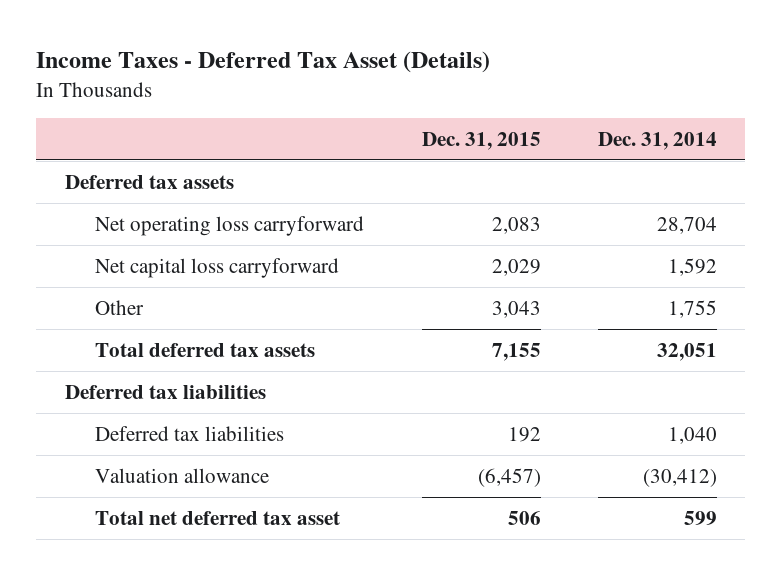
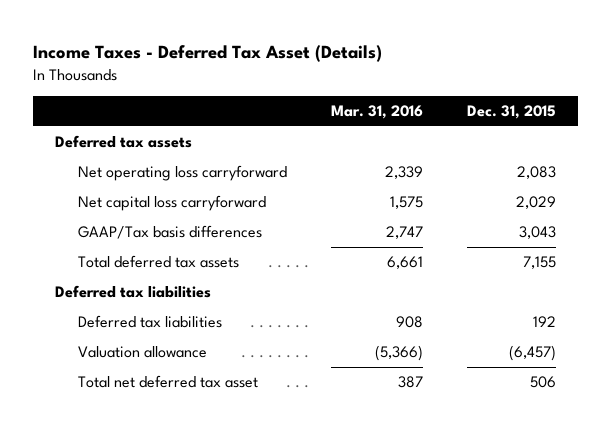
[597,131,717,150] Dec. 31, 2014 -> none
none -> [330,104,423,119] Mar. 31, 2016
[95,300,145,316] Other -> [77,225,262,240] GAAP/Tax basis differences

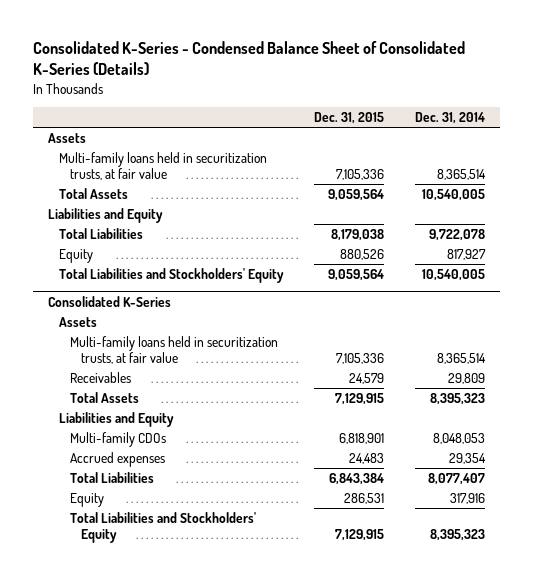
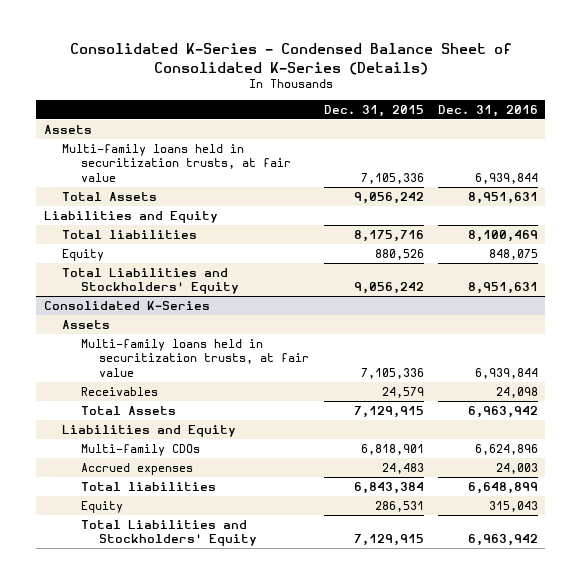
[414,112,485,125] Dec. 31, 2014 -> none
none -> [438,104,539,117] Dec. 31, 2016
[327,188,384,201] 9,059,564 -> [353,191,424,204] 9,056,242
[59,227,144,239] Total Liabilities -> [62,229,198,239] Total liabilities
[330,228,384,241] 8,179,038 -> [353,229,424,242] 8,175,716
[327,268,384,281] 9,059,564 -> [353,282,424,295] 9,056,242
[69,471,154,483] Total Liabilities -> [80,481,216,491] Total liabilities

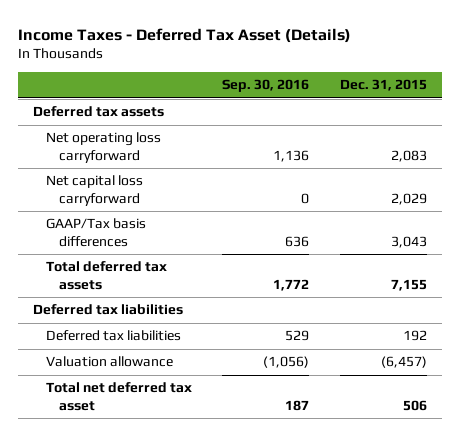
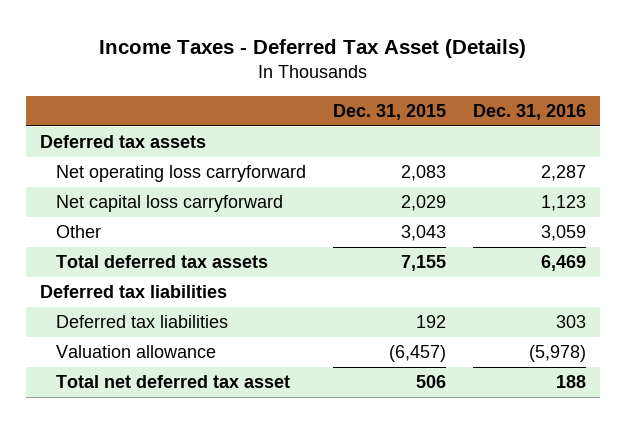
[222,79,310,93] Sep. 30, 2016 -> none
none -> [473,103,587,120] Dec. 31, 2016
[46,218,147,247] GAAP/Tax basis differences -> [55,225,101,239] Other

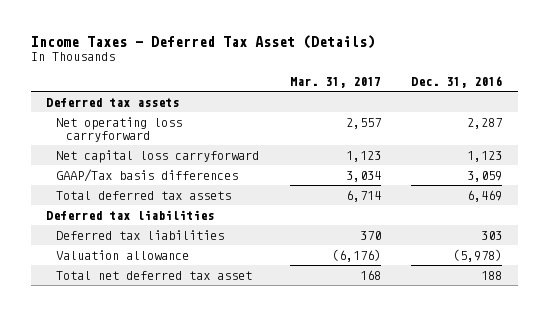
[333,103,447,120] Dec. 31, 2015 -> none
none -> [289,77,381,89] Mar. 31, 2017
[55,225,101,239] Other -> [56,168,239,182] GAAP/Tax basis differences

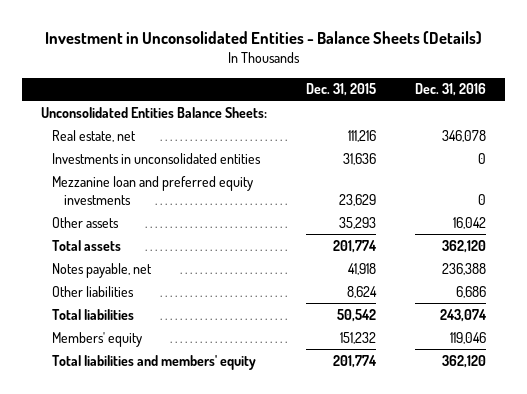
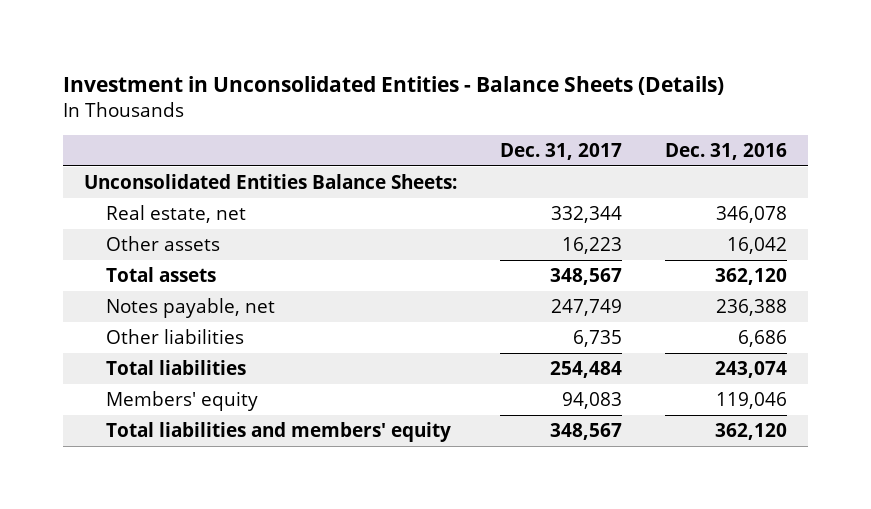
[306,83,377,97] Dec. 31, 2015 -> none
none -> [499,143,622,161] Dec. 31, 2017
[52,152,262,164] Investments in unconsolidated entities -> none
[52,175,254,205] Mezzanine loan and preferred equity investments -> none

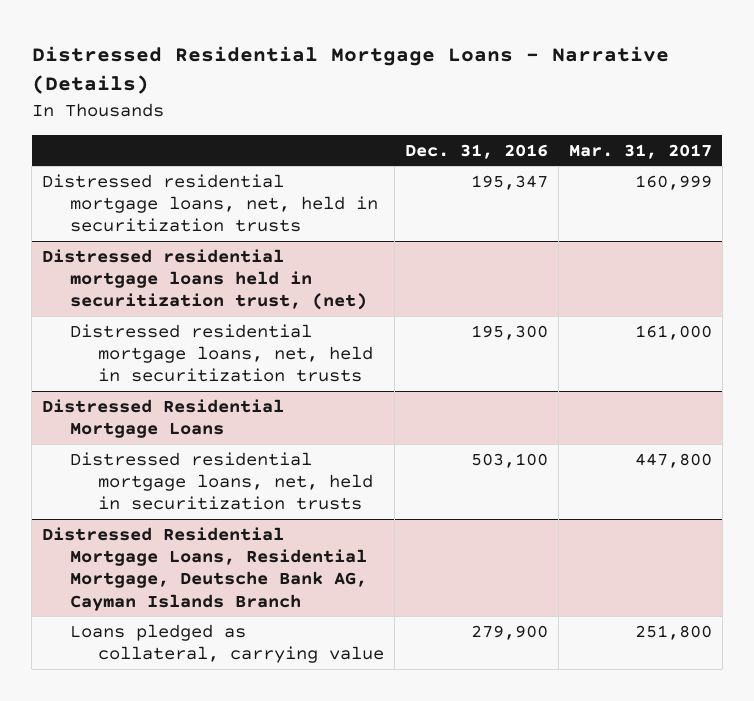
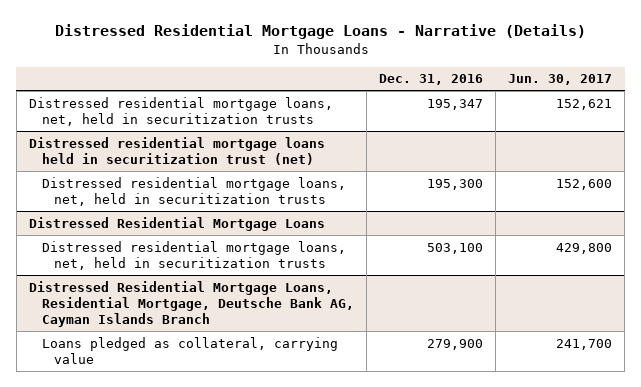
[568,143,712,159] Mar. 31, 2017 -> none
none -> [508,74,613,86] Jun. 30, 2017
[42,248,367,311] Distressed residential mortgage loans held in securitization trust, (net) -> [28,136,325,165] Distressed residential mortgage loans held in securitization trust (net)

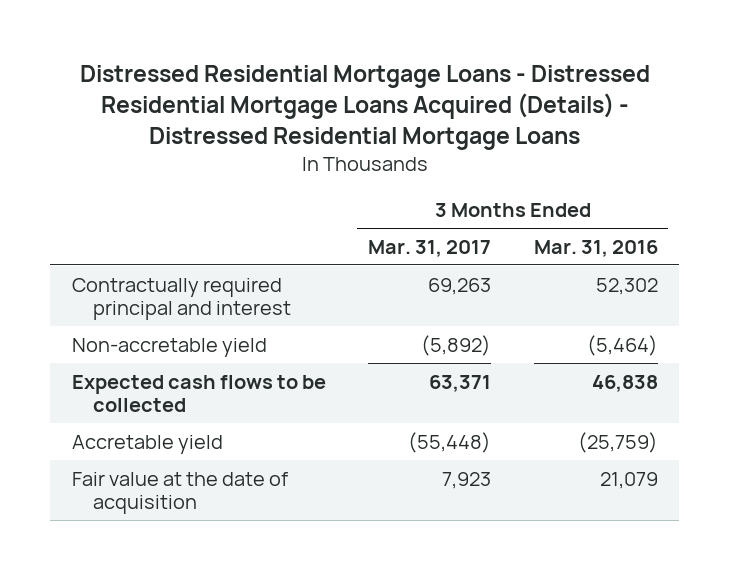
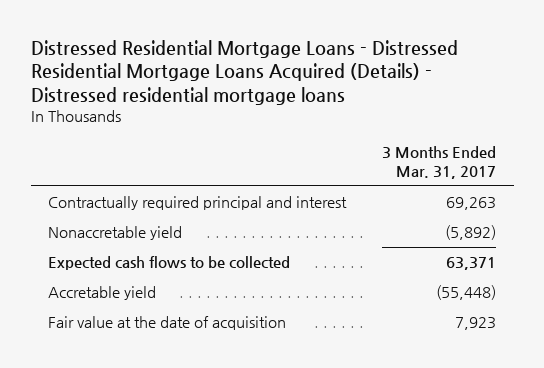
[79,64,650,151] Distressed Residential Mortgage Loans - Distressed Residential Mortgage Loans Acquired (Details) - Distressed Residential Mortgage Loans -> [30,40,458,105] Distressed Residential Mortgage Loans - Distressed Residential Mortgage Loans Acquired (Details) - Distressed residential mortgage loans
[533,239,658,257] Mar. 31, 2016 -> none
[71,337,267,357] Non-accretable yield -> [48,226,183,241] Nonaccretable yield

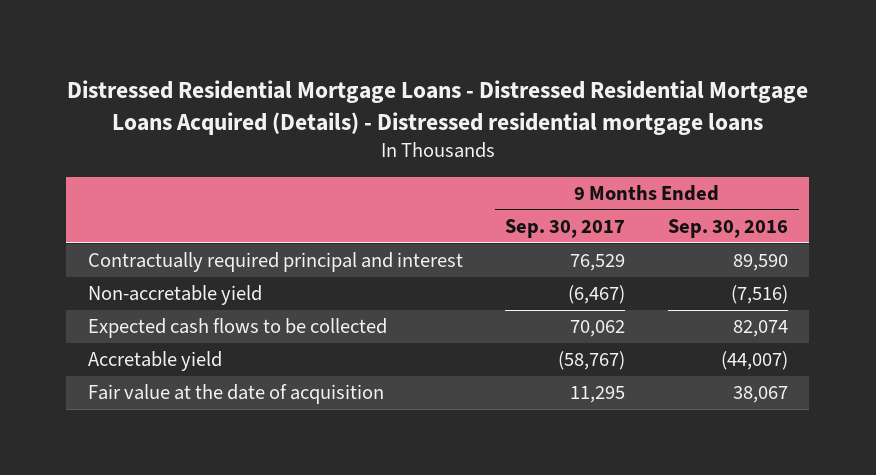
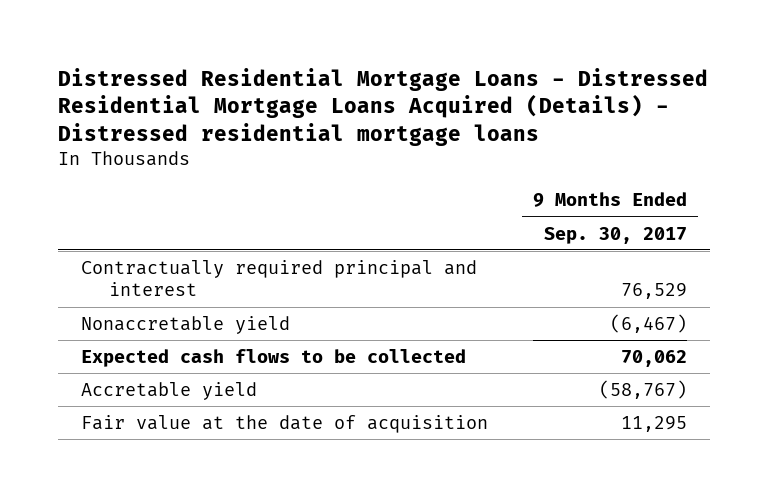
[668,218,789,238] Sep. 30, 2016 -> none
[87,285,262,306] Non-accretable yield -> [80,315,290,334] Nonaccretable yield

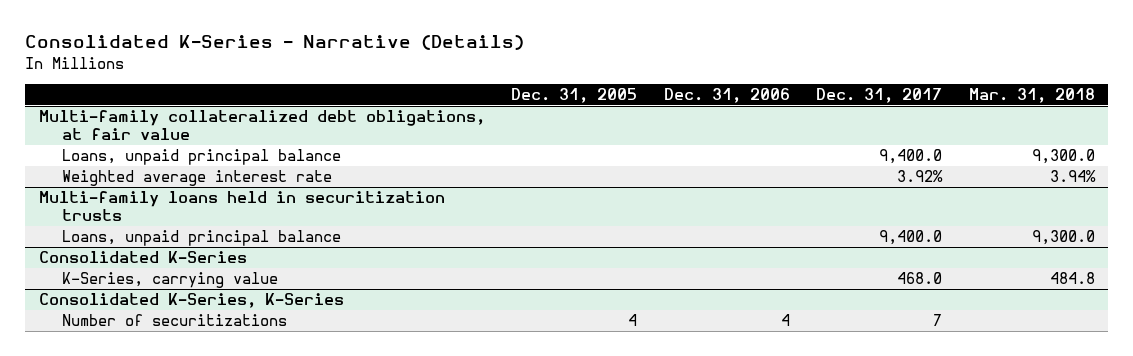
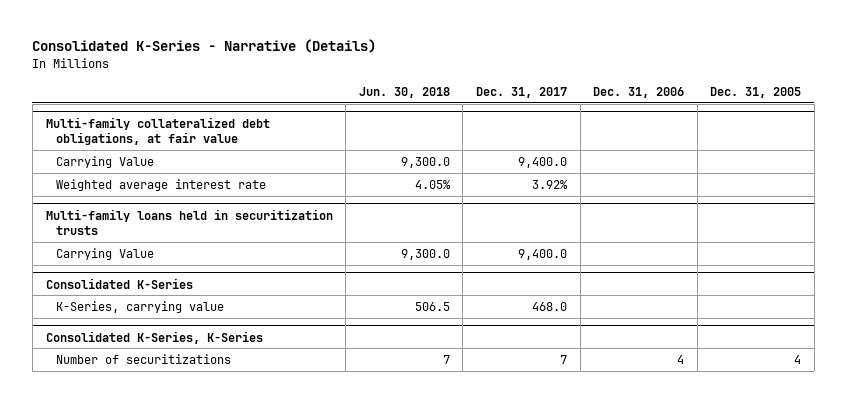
[968,88,1095,104] Mar. 31, 2018 -> none
none -> [358,86,450,98] Jun. 30, 2018
[62,149,342,166] Loans, unpaid principal balance -> [56,155,155,168] Carrying Value
[62,230,342,247] Loans, unpaid principal balance -> [56,247,155,260] Carrying Value

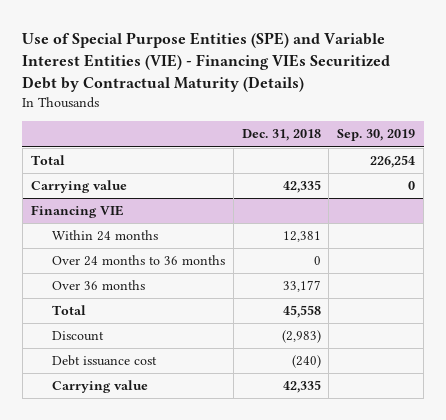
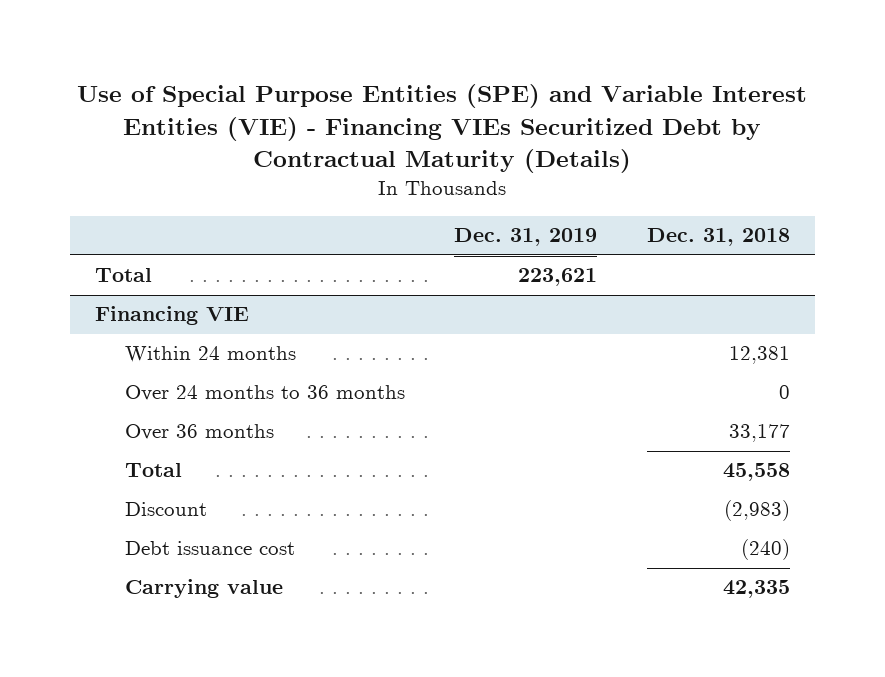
[337,129,416,142] Sep. 30, 2019 -> none
none -> [454,228,598,247] Dec. 31, 2019
[30,180,127,194] Carrying value -> none

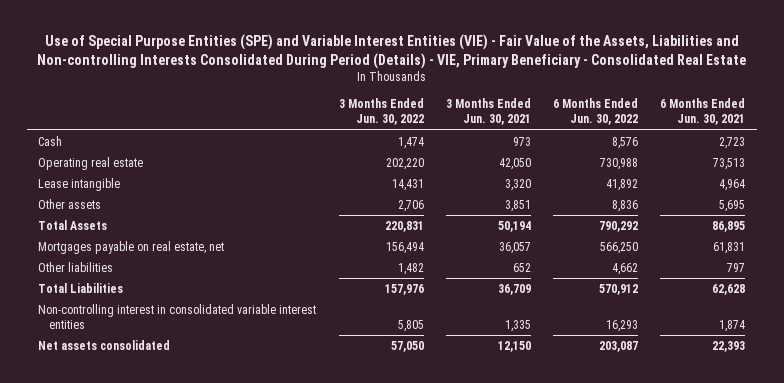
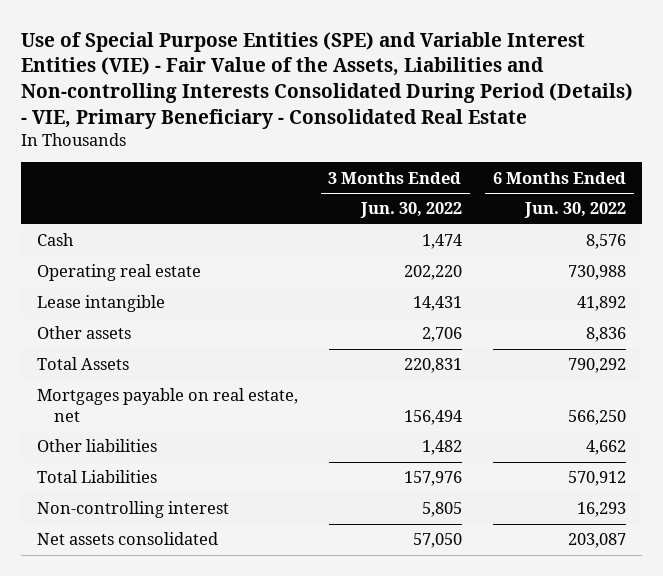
[445,98,531,126] 3 Months Ended Jun. 30, 2021 -> none
[660,98,746,126] 6 Months Ended Jun. 30, 2021 -> none
[38,303,317,329] Non-controlling interest in consolidated variable interest entities -> [36,501,229,519] Non-controlling interest

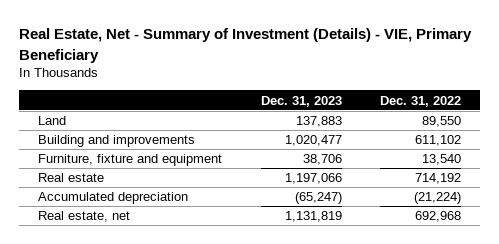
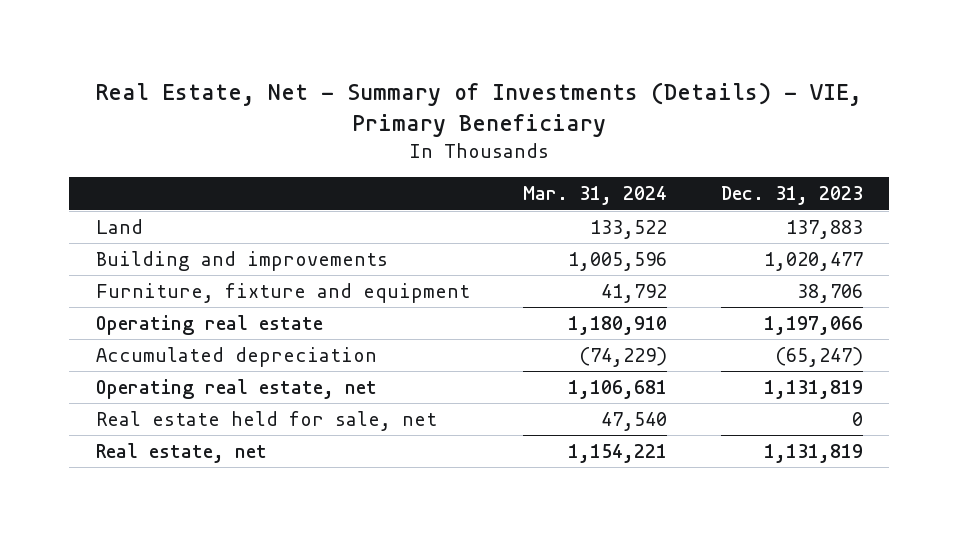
[18,28,472,63] Real Estate, Net - Summary of Investment (Details) - VIE, Primary Beneficiary -> [95,81,863,137] Real Estate, Net - Summary of Investments (Details) - VIE, Primary Beneficiary
[380,95,462,107] Dec. 31, 2022 -> none
none -> [523,186,668,206] Mar. 31, 2024
[38,173,105,183] Real estate -> [95,314,323,335] Operating real estate
none -> [95,378,377,399] Operating real estate, net
none -> [95,410,437,431] Real estate held for sale, net

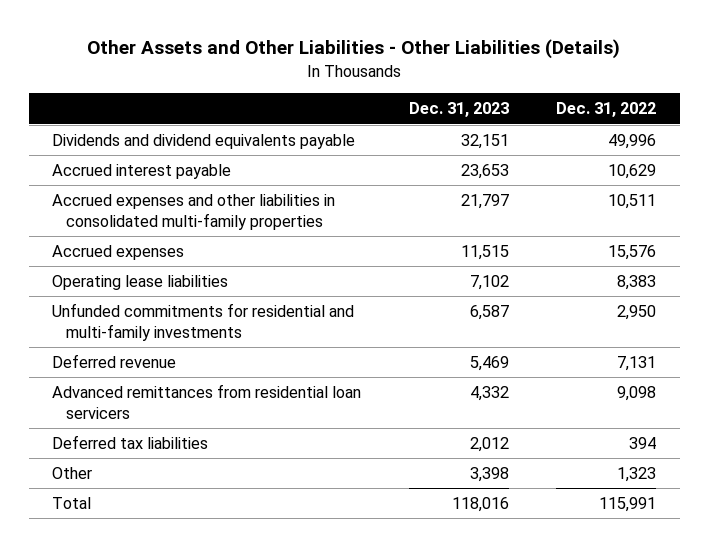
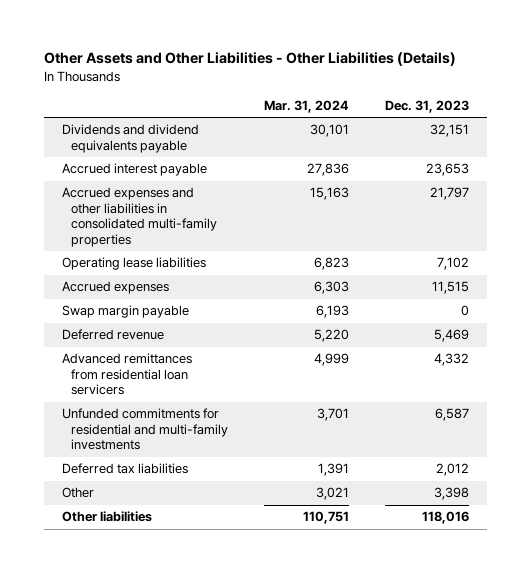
[555,102,656,118] Dec. 31, 2022 -> none
none -> [264,99,350,113] Mar. 31, 2024
[52,245,185,261] Accrued expenses -> [61,281,169,295] Accrued expenses
none -> [61,305,189,319] Swap margin payable
[52,303,355,341] Unfunded commitments for residential and multi-family investments -> [61,408,229,451] Unfunded commitments for residential and multi-family investments
[52,497,92,510] Total -> [61,511,152,523] Other liabilities

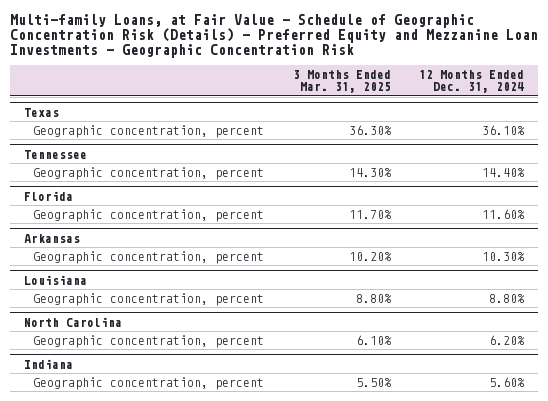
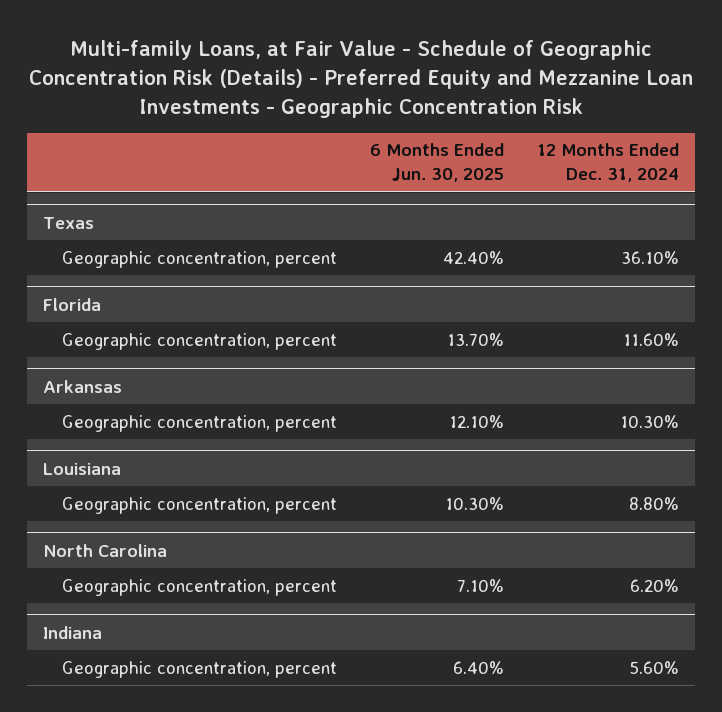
[292,70,391,93] 3 Months Ended Mar. 31, 2025 -> none
none -> [369,143,504,183] 6 Months Ended Jun. 30, 2025
[23,149,87,159] Tennessee -> none
[33,166,265,180] Geographic concentration, percent -> none

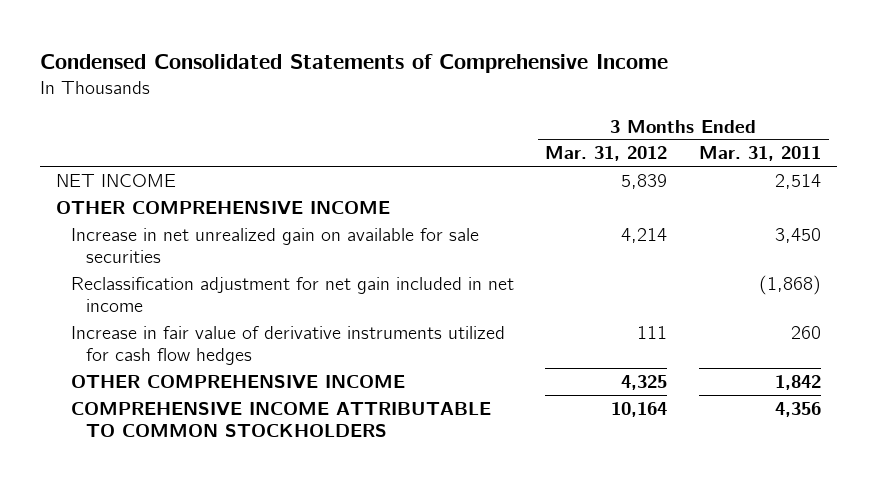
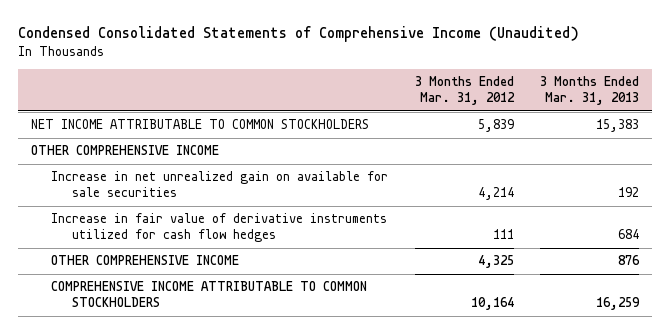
[39,53,668,73] Condensed Consolidated Statements of Comprehensive Income -> [17,25,579,42] Condensed Consolidated Statements of Comprehensive Income (Unaudited)
[699,146,822,162] Mar. 31, 2011 -> none
none -> [540,76,640,106] 3 Months Ended Mar. 31, 2013
[55,173,176,187] NET INCOME -> [30,119,369,130] NET INCOME ATTRIBUTABLE TO COMMON STOCKHOLDERS
[70,276,514,312] Reclassification adjustment for net gain included in net income -> none

